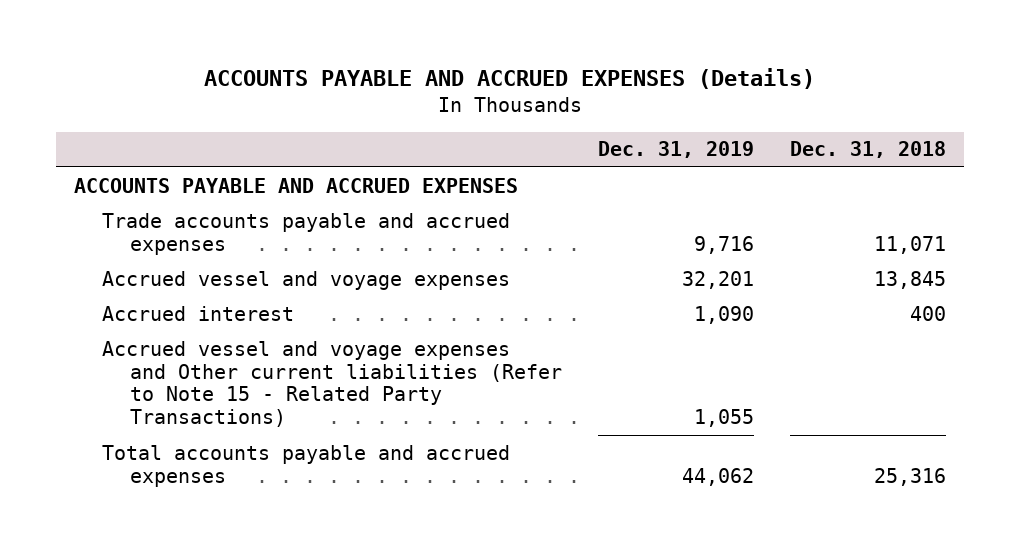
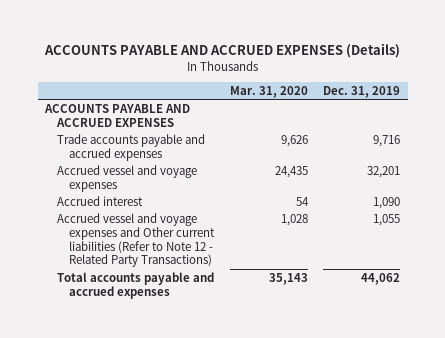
[789,141,946,159] Dec. 31, 2018 -> none
none -> [229,85,308,98] Mar. 31, 2020
[102,340,562,428] Accrued vessel and voyage expenses and Other current liabilities (Refer to Note 15 - Related Party Transactions) -> [57,212,216,268] Accrued vessel and voyage expenses and Other current liabilities (Refer to Note 12 - Related Party Transactions)

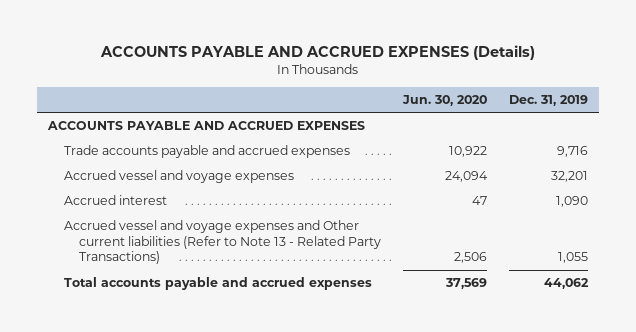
[229,85,308,98] Mar. 31, 2020 -> none
none -> [401,94,487,106] Jun. 30, 2020
[57,212,216,268] Accrued vessel and voyage expenses and Other current liabilities (Refer to Note 12 - Related Party Transactions) -> [63,220,381,265] Accrued vessel and voyage expenses and Other current liabilities (Refer to Note 13 - Related Party Transactions)

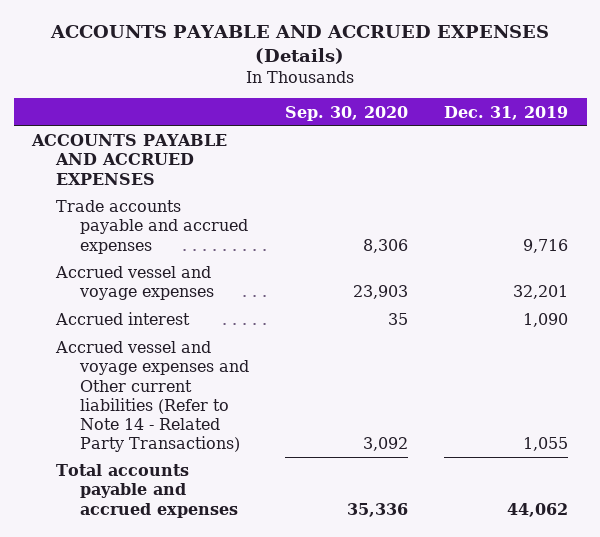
[401,94,487,106] Jun. 30, 2020 -> none
none -> [285,105,409,121] Sep. 30, 2020
[63,220,381,265] Accrued vessel and voyage expenses and Other current liabilities (Refer to Note 13 - Related Party Transactions) -> [54,341,249,452] Accrued vessel and voyage expenses and Other current liabilities (Refer to Note 14 - Related Party Transactions)

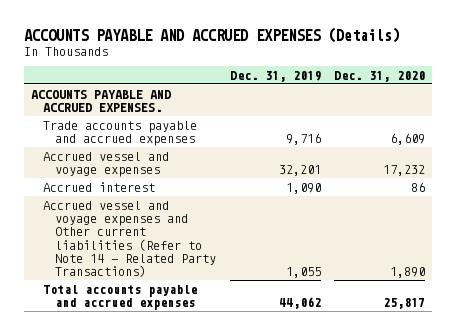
[285,105,409,121] Sep. 30, 2020 -> none
none -> [333,70,425,82] Dec. 31, 2020
[30,134,227,185] ACCOUNTS PAYABLE AND ACCRUED EXPENSES -> [30,89,171,113] ACCOUNTS PAYABLE AND ACCRUED EXPENSES.

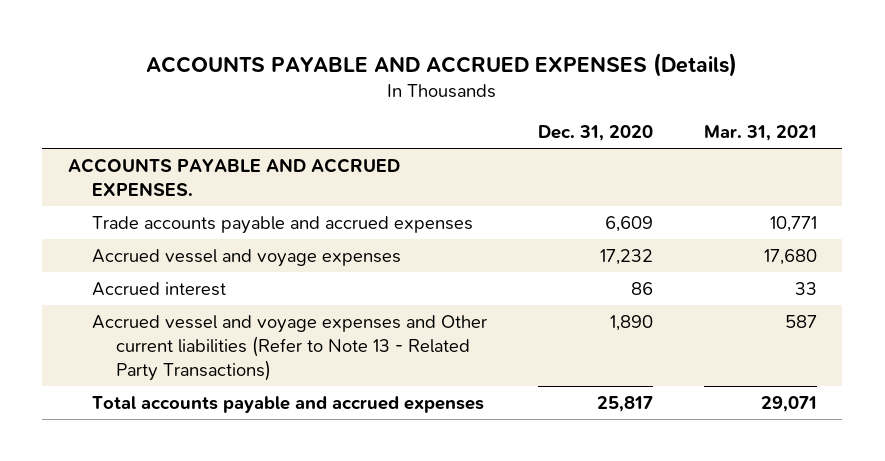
[229,70,321,82] Dec. 31, 2019 -> none
none -> [703,125,817,142] Mar. 31, 2021
[43,200,217,278] Accrued vessel and voyage expenses and Other current liabilities (Refer to Note 14 - Related Party Transactions) -> [91,314,487,382] Accrued vessel and voyage expenses and Other current liabilities (Refer to Note 13 - Related Party Transactions)

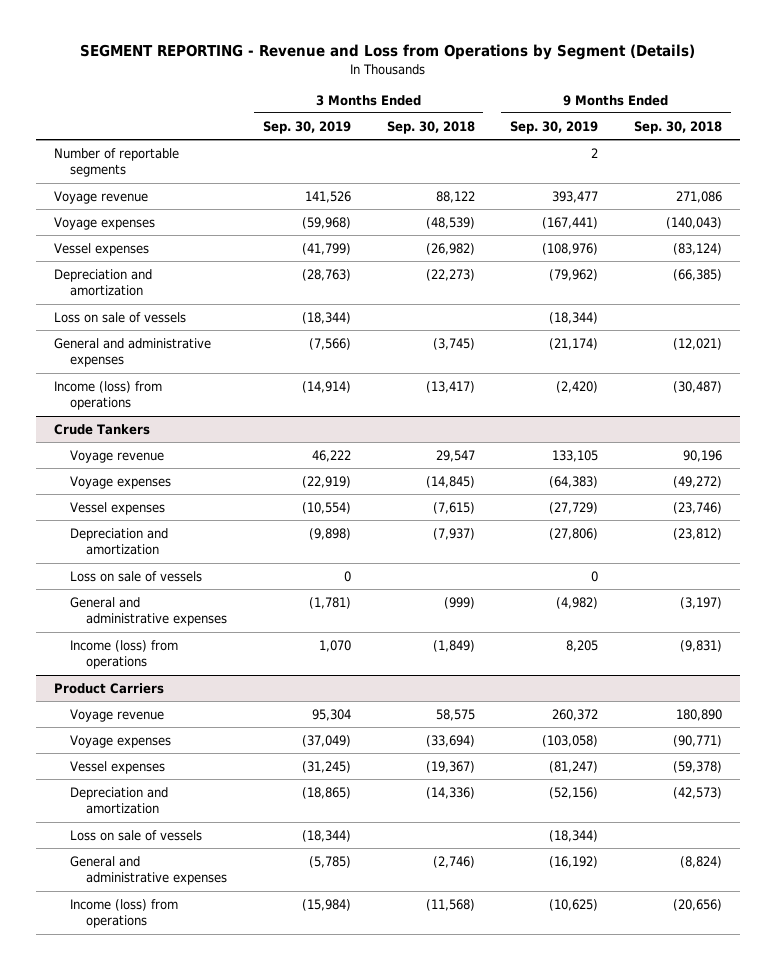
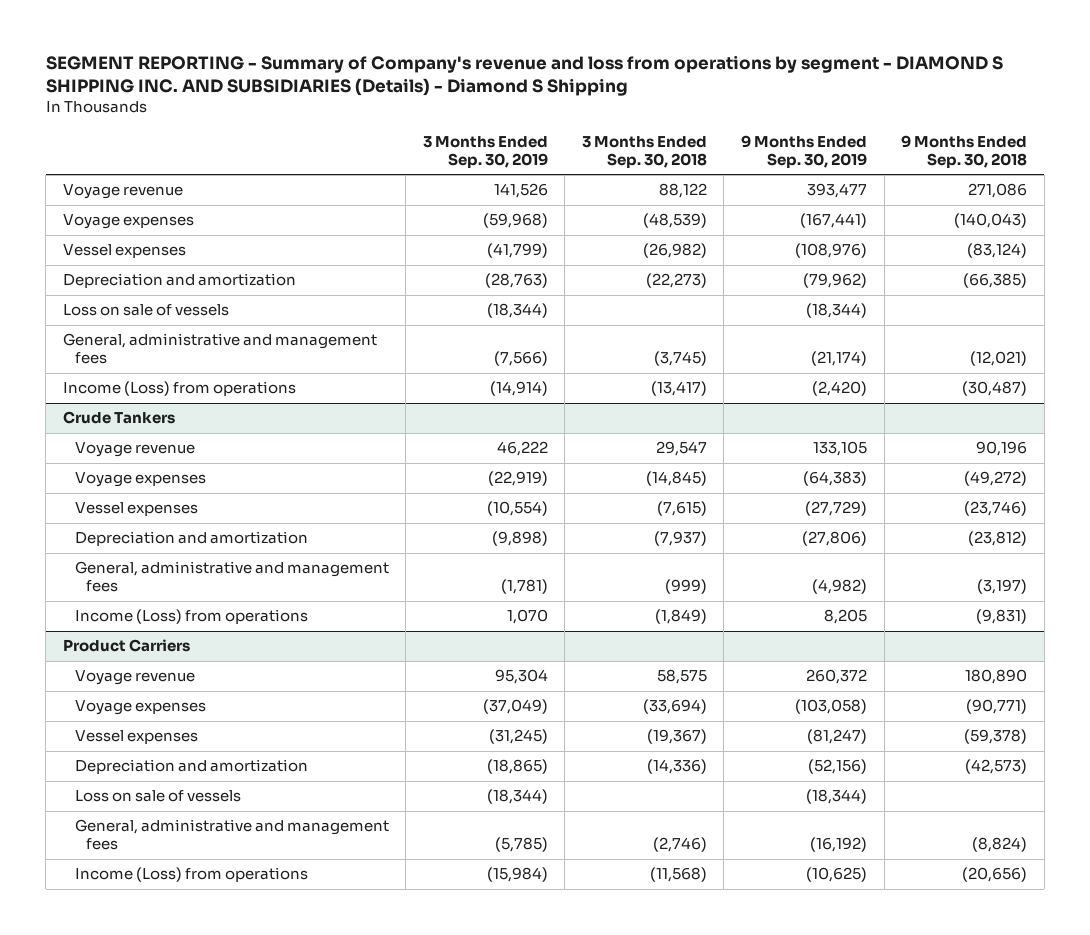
[79,43,695,60] SEGMENT REPORTING - Revenue and Loss from Operations by Segment (Details) -> [45,54,1003,96] SEGMENT REPORTING - Summary of Company's revenue and loss from operations by segment - DIAMOND S SHIPPING INC. AND SUBSIDIARIES (Details) - Diamond S Shipping
[53,147,179,178] Number of reportable segments -> none
[53,337,211,368] General and administrative expenses -> [62,333,377,365] General, administrative and management fees
[53,380,162,411] Income (loss) from operations -> [62,381,296,397] Income (Loss) from operations
[69,570,202,582] Loss on sale of vessels -> none
[69,596,228,627] General and administrative expenses -> [74,561,389,593] General, administrative and management fees
[69,639,178,670] Income (loss) from operations -> [74,609,308,625] Income (Loss) from operations
[69,855,228,886] General and administrative expenses -> [74,819,389,851] General, administrative and management fees
[69,898,178,929] Income (loss) from operations -> [74,867,308,883] Income (Loss) from operations

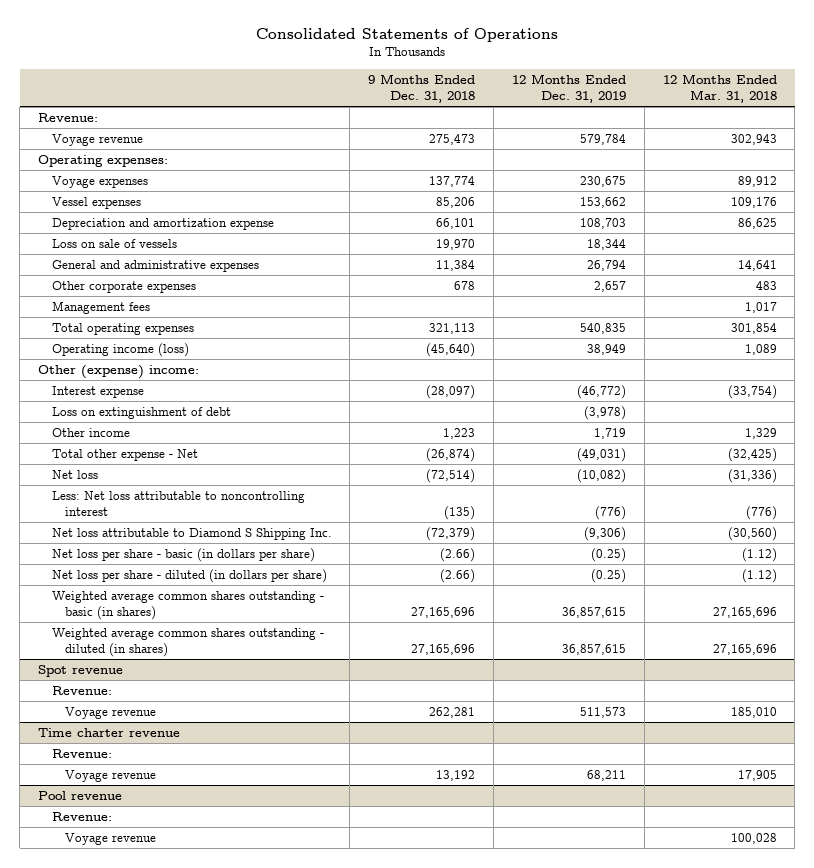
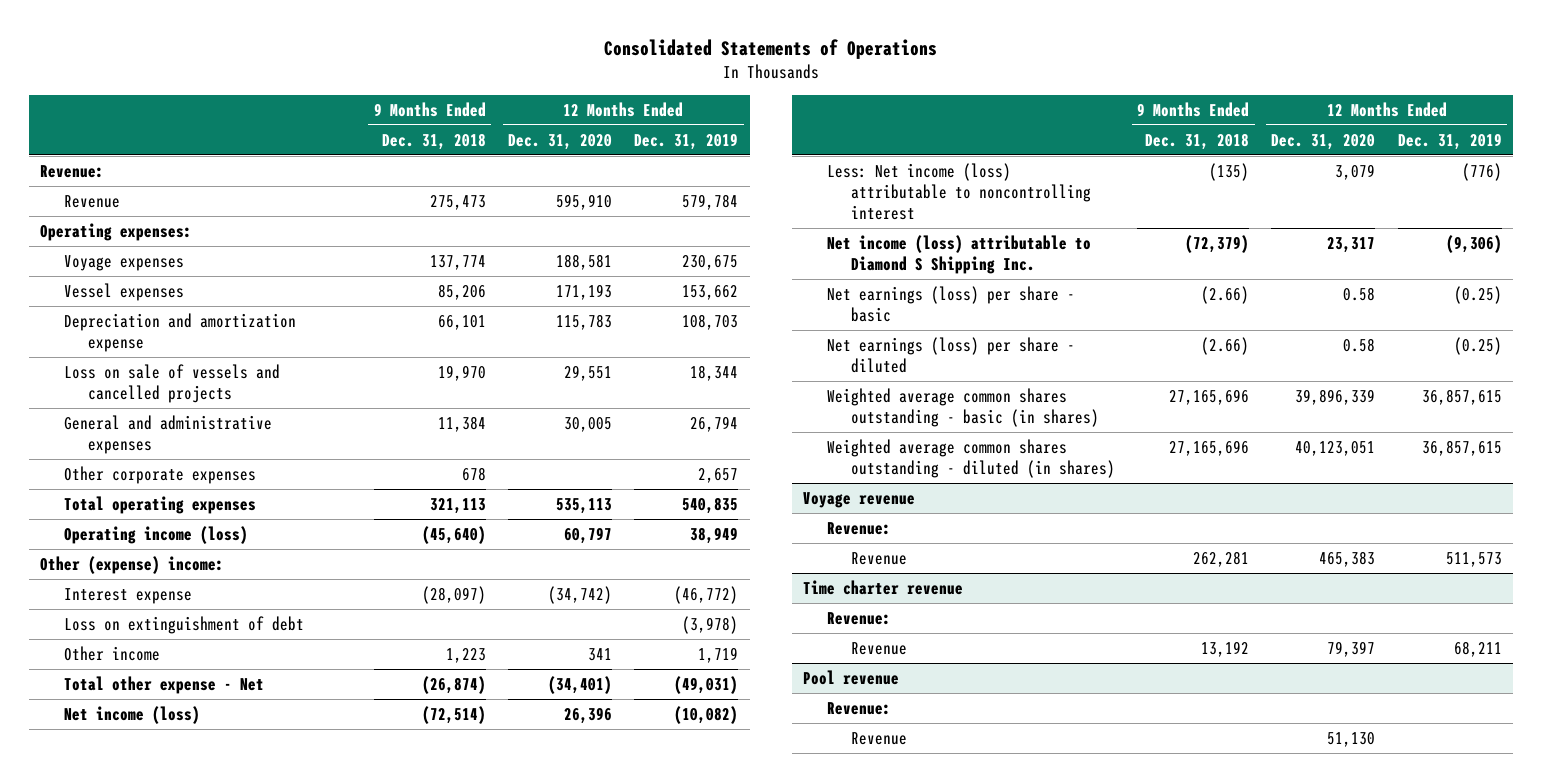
[662,73,777,103] 12 Months Ended Mar. 31, 2018 -> none
none -> [508,133,613,150] Dec. 31, 2020
[51,134,143,147] Voyage revenue -> [63,194,120,208] Revenue
[51,239,177,249] Loss on sale of vessels -> [63,363,280,403] Loss on sale of vessels and cancelled projects
[51,301,150,315] Management fees -> none
[51,470,98,480] Net loss -> [63,705,200,724] Net income (loss)
[51,491,305,517] Less: Net loss attributable to noncontrolling interest -> [827,162,1091,220] Less: Net income (loss) attributable to noncontrolling interest
[51,528,332,541] Net loss attributable to Diamond S Shipping Inc. -> [827,234,1092,274] Net income (loss) attributable to Diamond S Shipping Inc.
[51,548,315,563] Net loss per share - basic (in dollars per share) -> [827,285,1076,322] Net earnings (loss) per share - basic
[51,569,327,584] Net loss per share - diluted (in dollars per share) -> [827,336,1076,373] Net earnings (loss) per share - diluted
[37,665,123,678] Spot revenue -> none
none -> [803,491,916,508] Voyage revenue
[65,707,157,720] Voyage revenue -> [850,551,907,565] Revenue
[65,770,157,783] Voyage revenue -> [850,641,907,655] Revenue
[65,833,157,846] Voyage revenue -> [850,731,907,745] Revenue

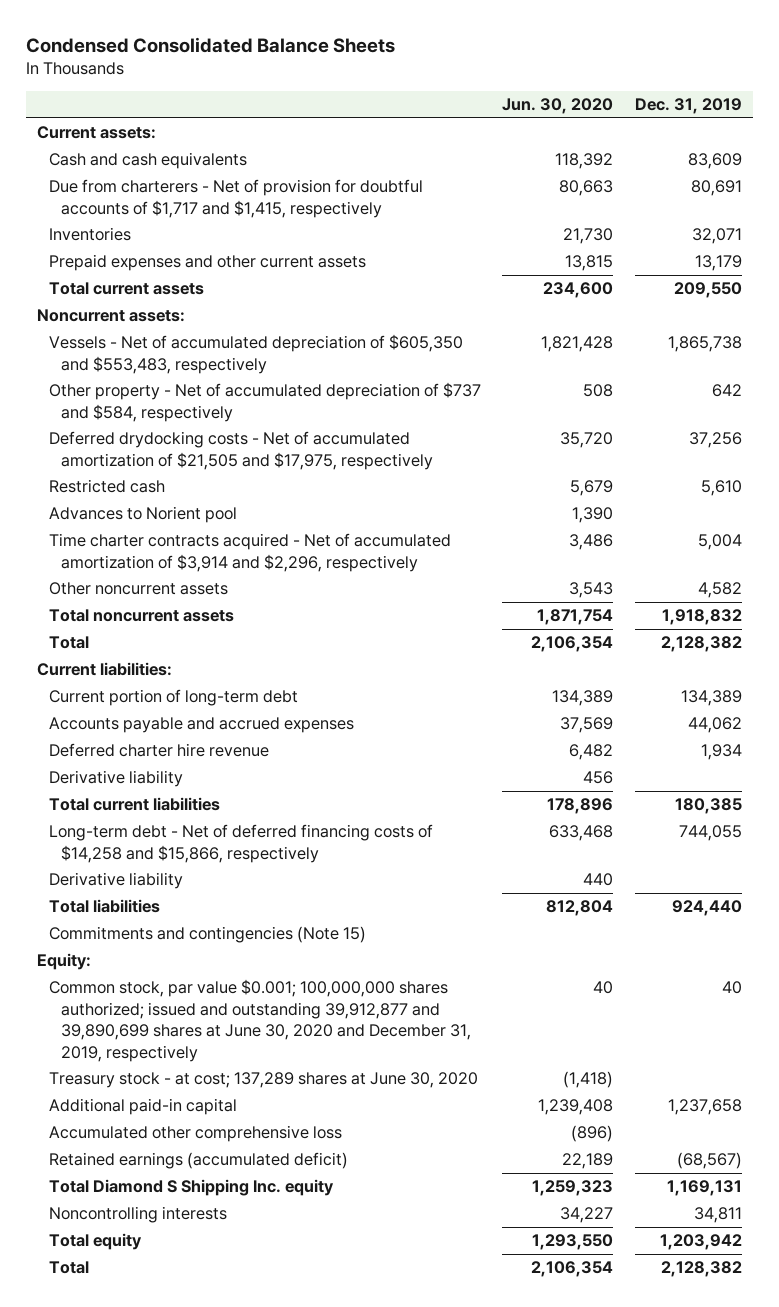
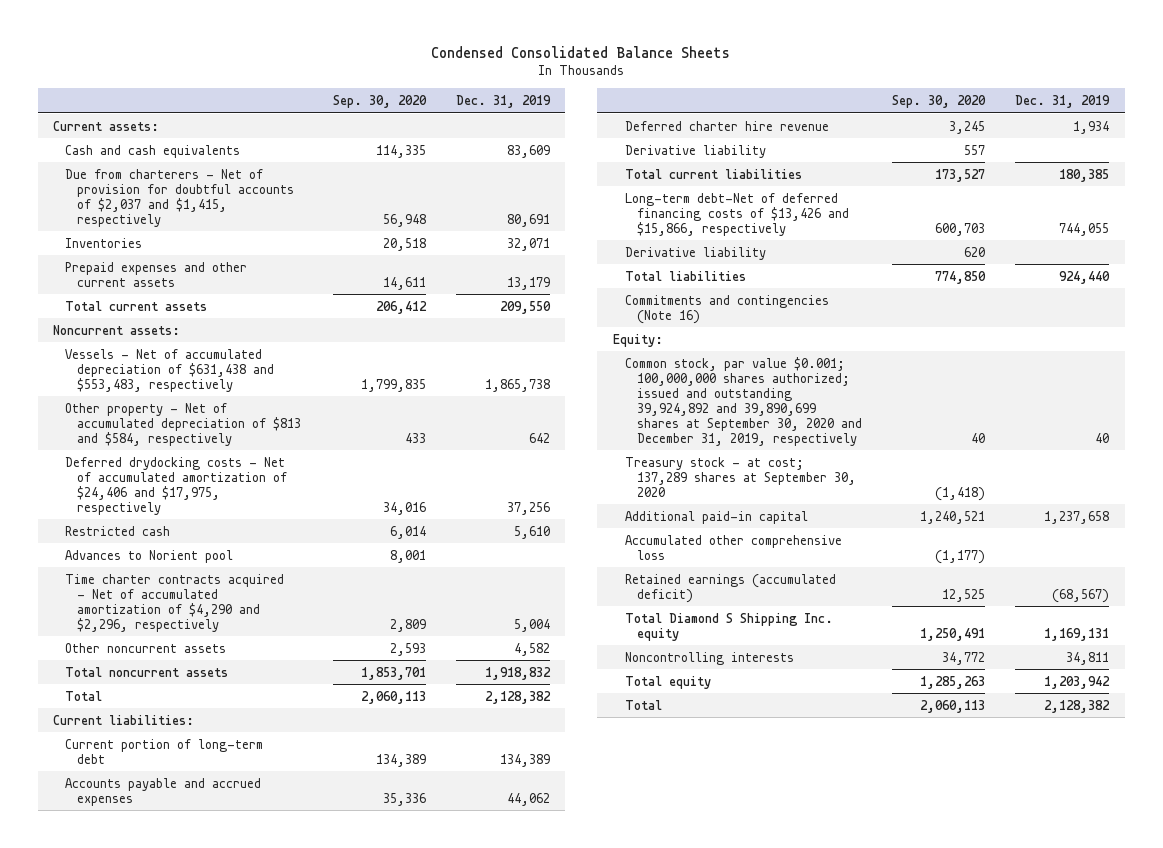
[502,98,614,115] Jun. 30, 2020 -> none
none -> [332,94,427,108] Sep. 30, 2020
[48,179,423,218] Due from charterers - Net of provision for doubtful accounts of $1,717 and $1,415, respectively -> [65,168,295,227] Due from charterers - Net of provision for doubtful accounts of $2,037 and $1,415, respectively
[48,334,463,374] Vessels - Net of accumulated depreciation of $605,350 and $553,483, respectively -> [65,348,275,392] Vessels - Net of accumulated depreciation of $631,438 and $553,483, respectively
[48,382,481,422] Other property - Net of accumulated depreciation of $737 and $584, respectively -> [65,402,302,446] Other property - Net of accumulated depreciation of $813 and $584, respectively
[48,431,433,470] Deferred drydocking costs - Net of accumulated amortization of $21,505 and $17,975, respectively -> [65,456,288,515] Deferred drydocking costs - Net of accumulated amortization of $24,406 and $17,975, respectively
[48,533,451,572] Time charter contracts acquired - Net of accumulated amortization of $3,914 and $2,296, respectively -> [65,573,285,632] Time charter contracts acquired - Net of accumulated amortization of $4,290 and $2,296, respectively
[48,824,433,863] Long-term debt - Net of deferred financing costs of $14,258 and $15,866, respectively -> [624,192,849,236] Long-term debt-Net of deferred financing costs of $13,426 and $15,866, respectively
[48,926,366,944] Commitments and contingencies (Note 15) -> [624,294,829,324] Commitments and contingencies (Note 16)
[48,979,471,1062] Common stock, par value $0.001; 100,000,000 shares authorized; issued and outstanding 39,912,877 and 39,890,699 shares at June 30, 2020 and December 31, 2019, respectively -> [624,356,862,446] Common stock, par value $0.001; 100,000,000 shares authorized; issued and outstanding 39,924,892 and 39,890,699 shares at September 30, 2020 and December 31, 2019, respectively
[48,1072,478,1089] Treasury stock - at cost; 137,289 shares at June 30, 2020 -> [624,456,856,497] Treasury stock - at cost; 137,289 shares at September 30, 2020

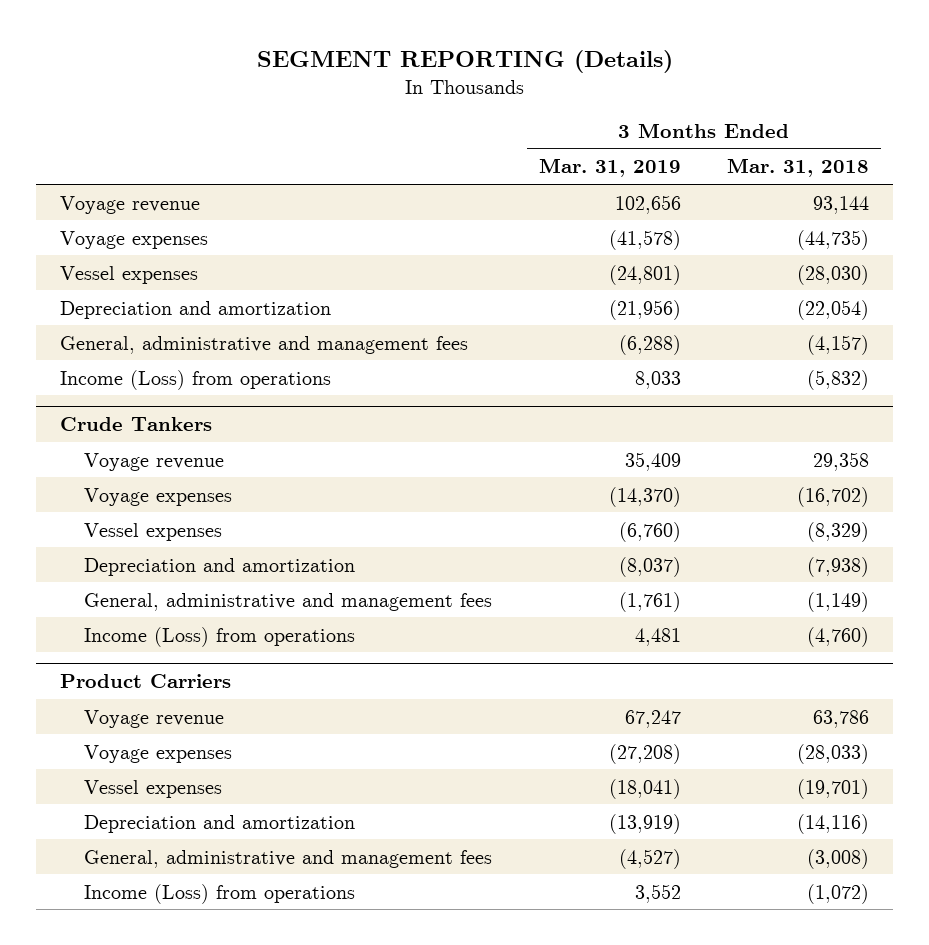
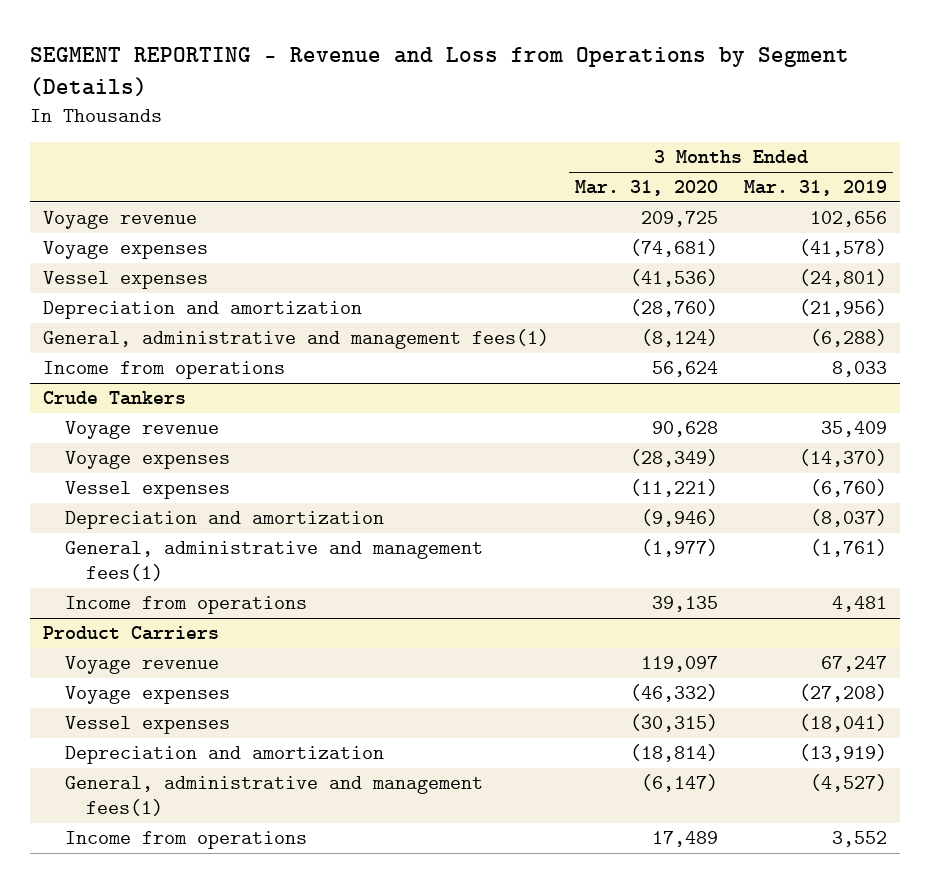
[256,50,673,74] SEGMENT REPORTING (Details) -> [30,47,850,96] SEGMENT REPORTING - Revenue and Loss from Operations by Segment (Details)
[727,158,870,178] Mar. 31, 2018 -> none
none -> [575,180,719,197] Mar. 31, 2020
[59,335,468,354] General, administrative and management fees -> [43,329,550,350] General, administrative and management fees(1)
[59,369,331,390] Income (Loss) from operations -> [43,361,286,380] Income from operations
[83,592,492,611] General, administrative and management fees -> [64,541,483,582] General, administrative and management fees(1)
[83,626,355,647] Income (Loss) from operations -> [64,596,307,615] Income from operations
[83,849,492,868] General, administrative and management fees -> [64,776,483,817] General, administrative and management fees(1)
[83,883,355,904] Income (Loss) from operations -> [64,831,307,850] Income from operations

